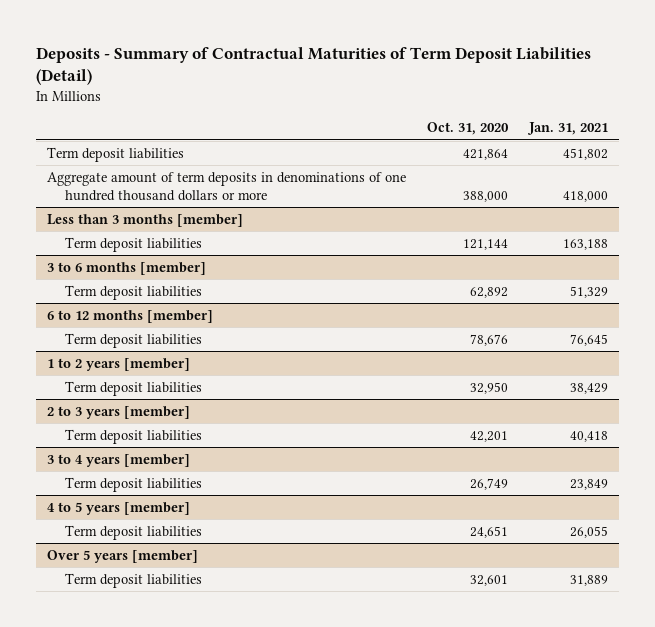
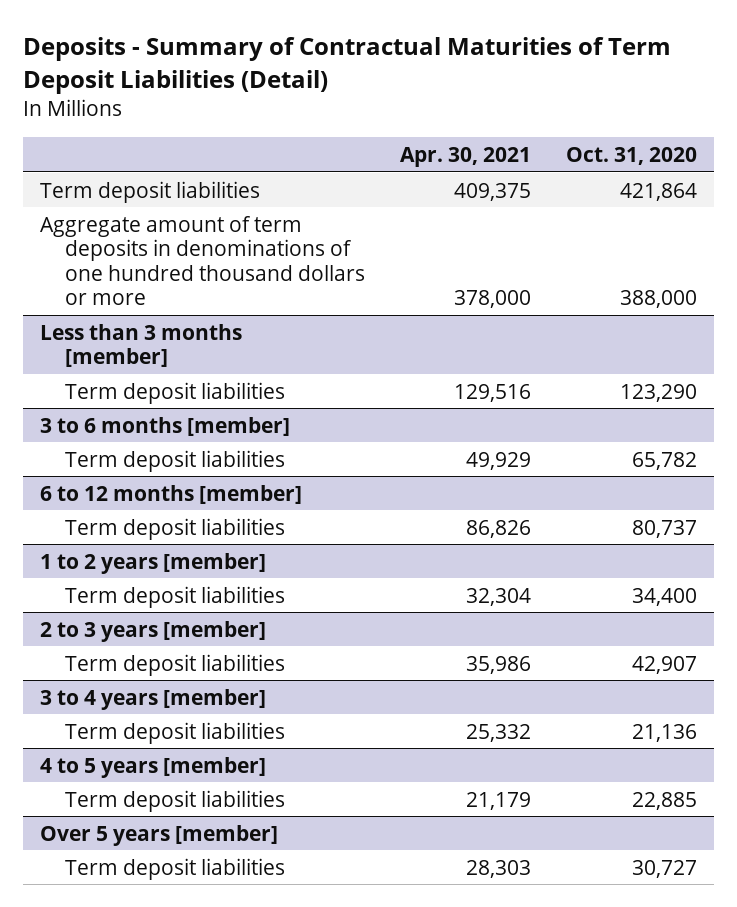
[527,122,609,136] Jan. 31, 2021 -> none
none -> [399,146,531,167] Apr. 30, 2021
[462,238,508,250] 121,144 -> [619,383,697,402] 123,290
[469,286,508,298] 62,892 -> [631,451,697,470] 65,782
[469,333,508,346] 78,676 -> [631,519,697,538] 80,737
[469,381,508,394] 32,950 -> [631,587,697,606] 34,400
[469,430,508,442] 42,201 -> [631,655,697,674] 42,907
[469,477,508,490] 26,749 -> [631,723,697,742] 21,136
[469,525,508,538] 24,651 -> [631,791,697,810] 22,885
[469,574,508,586] 32,601 -> [631,859,697,878] 30,727

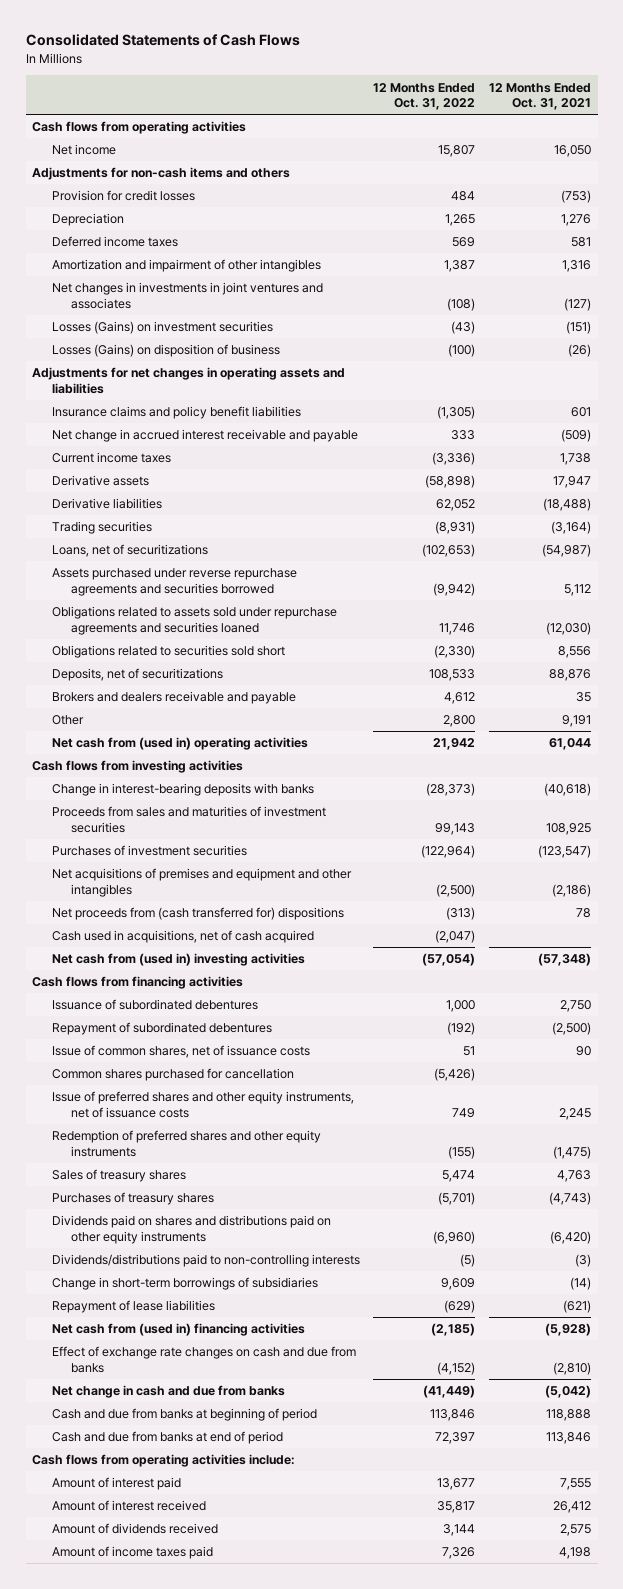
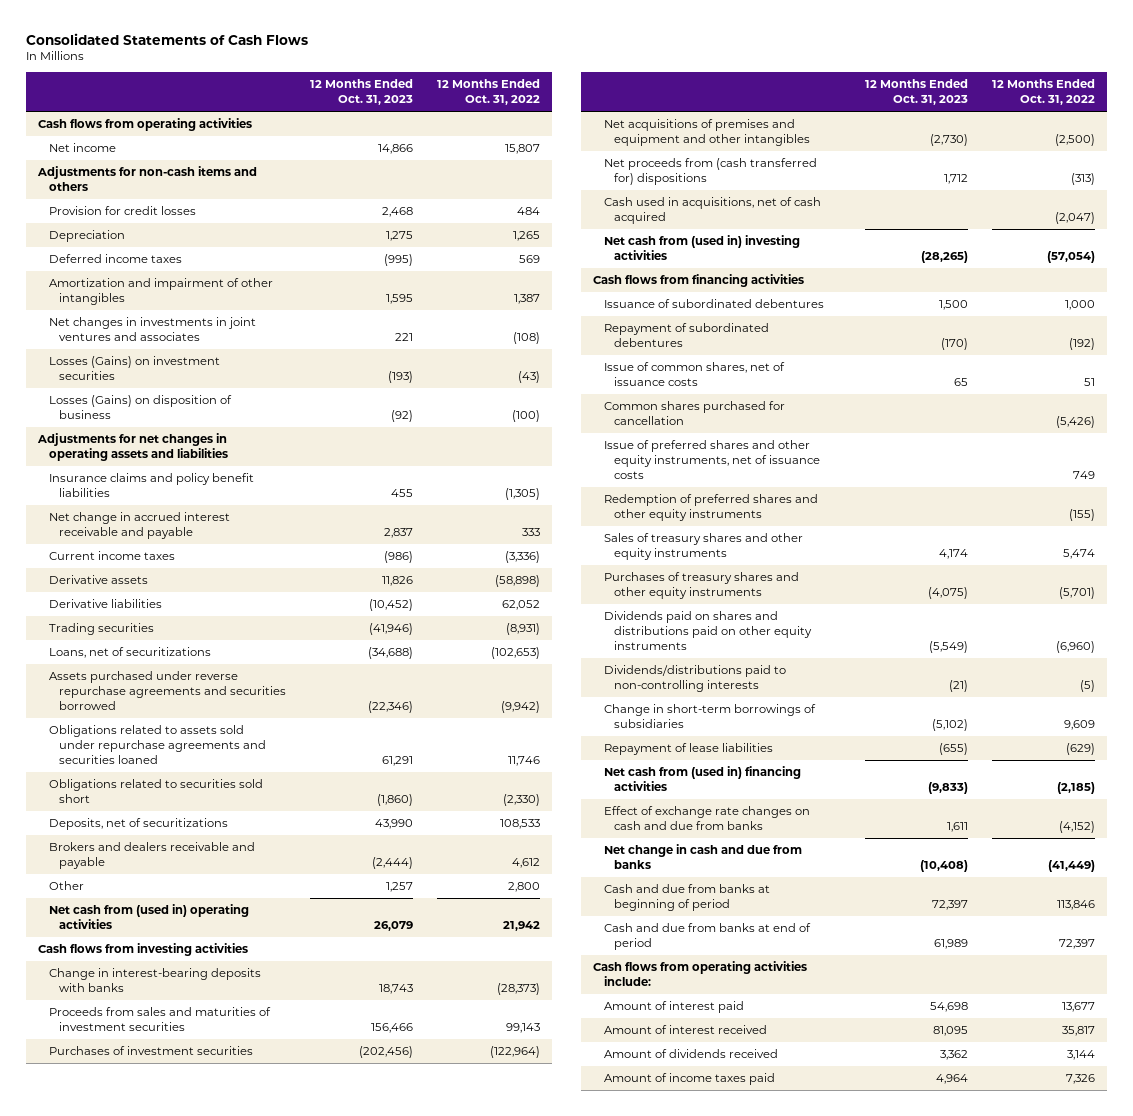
[489,82,592,110] 12 Months Ended Oct. 31, 2021 -> none
none -> [310,79,414,106] 12 Months Ended Oct. 31, 2023
[51,1169,186,1183] Sales of treasury shares -> [603,533,803,561] Sales of treasury shares and other equity instruments
[51,1192,214,1206] Purchases of treasury shares -> [603,572,799,600] Purchases of treasury shares and other equity instruments

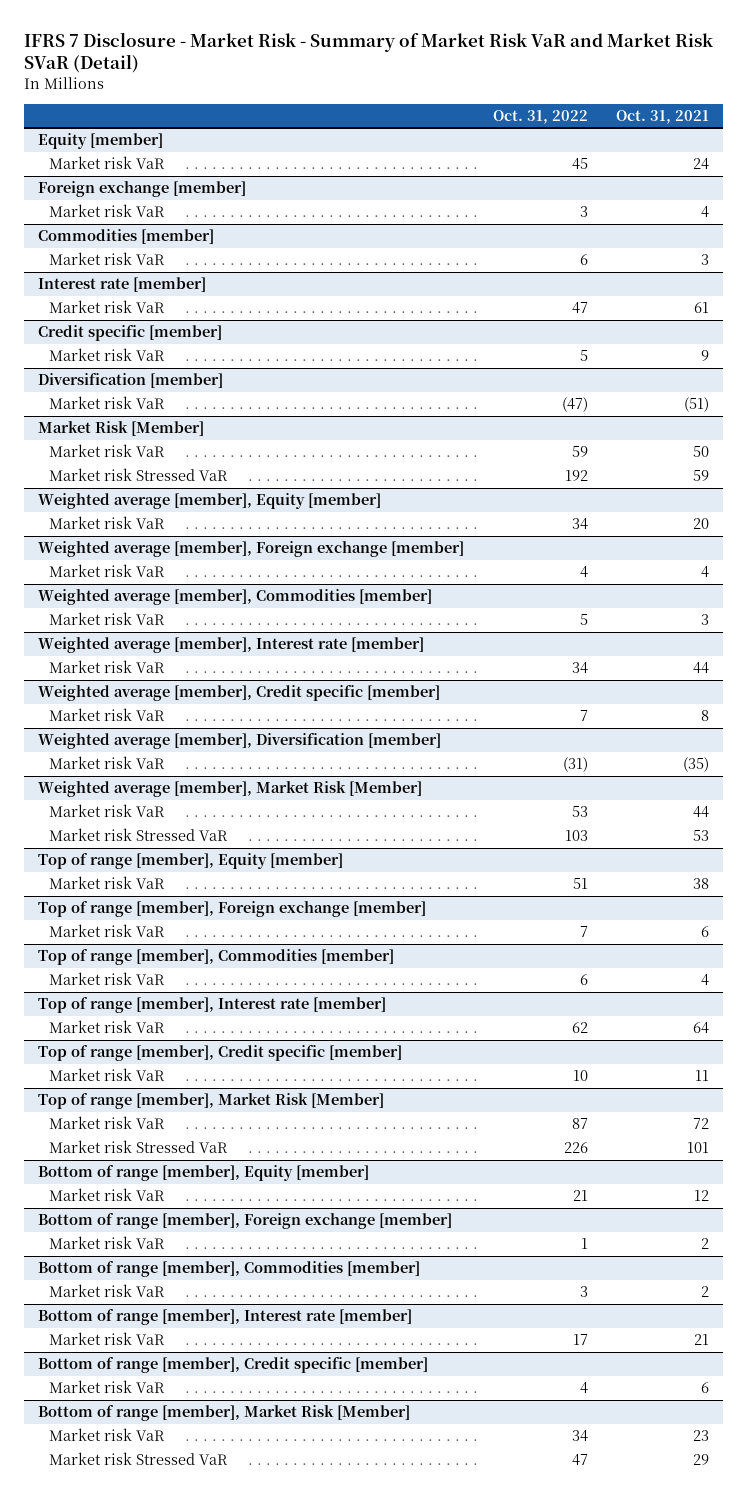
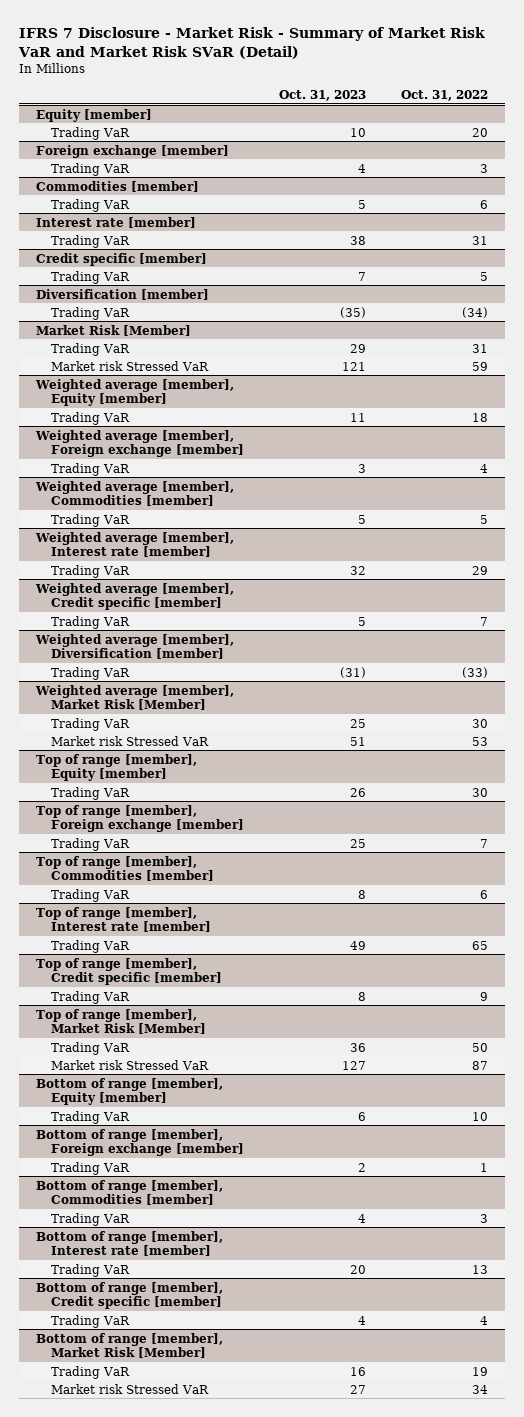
[616,109,710,124] Oct. 31, 2021 -> none
none -> [278,89,366,101] Oct. 31, 2023
[48,156,165,170] Market risk VaR -> [50,126,130,140] Trading VaR
[571,158,588,171] 45 -> [471,127,488,137] 20
[48,204,165,218] Market risk VaR -> [50,162,130,176] Trading VaR
[48,252,165,266] Market risk VaR -> [50,198,130,212] Trading VaR
[48,300,165,314] Market risk VaR -> [50,234,130,248] Trading VaR
[571,302,588,315] 47 -> [471,235,488,245] 31
[48,348,165,362] Market risk VaR -> [50,270,130,284] Trading VaR
[48,396,165,410] Market risk VaR -> [50,306,130,320] Trading VaR
[561,397,588,413] (47) -> [461,306,488,318] (34)
[48,444,165,458] Market risk VaR -> [50,342,130,356] Trading VaR
[571,446,588,458] 59 -> [471,343,488,353] 31
[564,470,588,482] 192 -> [471,361,488,371] 59
[48,516,165,530] Market risk VaR -> [50,411,130,425] Trading VaR
[571,518,588,531] 34 -> [471,412,488,422] 18
[48,564,165,578] Market risk VaR -> [50,462,130,476] Trading VaR
[48,612,165,626] Market risk VaR -> [50,513,130,527] Trading VaR
[48,660,165,674] Market risk VaR -> [50,564,130,578] Trading VaR
[571,662,588,675] 34 -> [471,565,488,575] 29
[48,708,165,722] Market risk VaR -> [50,615,130,629] Trading VaR
[48,756,165,770] Market risk VaR -> [50,666,130,680] Trading VaR
[562,757,588,773] (31) -> [461,666,488,678] (33)
[48,804,165,818] Market risk VaR -> [50,717,130,731] Trading VaR
[571,806,588,818] 53 -> [471,718,488,728] 30
[564,830,588,842] 103 -> [471,736,488,746] 53
[48,876,165,890] Market risk VaR -> [50,786,130,800] Trading VaR
[572,878,588,890] 51 -> [471,787,488,797] 30
[48,924,165,938] Market risk VaR -> [50,837,130,851] Trading VaR
[48,972,165,986] Market risk VaR -> [50,888,130,902] Trading VaR
[48,1020,165,1034] Market risk VaR -> [50,939,130,953] Trading VaR
[571,1022,588,1034] 62 -> [471,940,488,950] 65
[48,1068,165,1082] Market risk VaR -> [50,990,130,1004] Trading VaR
[572,1070,588,1082] 10 -> [479,991,488,1001] 9
[48,1116,165,1130] Market risk VaR -> [50,1041,130,1055] Trading VaR
[571,1118,588,1130] 87 -> [471,1042,488,1052] 50
[563,1142,588,1154] 226 -> [471,1060,488,1070] 87
[48,1188,165,1202] Market risk VaR -> [50,1110,130,1124] Trading VaR
[572,1190,588,1202] 21 -> [471,1111,488,1121] 10
[48,1236,165,1250] Market risk VaR -> [50,1161,130,1175] Trading VaR
[48,1284,165,1298] Market risk VaR -> [50,1212,130,1226] Trading VaR
[48,1332,165,1346] Market risk VaR -> [50,1263,130,1277] Trading VaR
[572,1334,588,1346] 17 -> [471,1264,488,1274] 13
[48,1380,165,1394] Market risk VaR -> [50,1314,130,1328] Trading VaR
[48,1428,165,1442] Market risk VaR -> [50,1365,130,1379] Trading VaR
[571,1430,588,1443] 34 -> [471,1366,488,1376] 19
[571,1454,588,1467] 47 -> [471,1384,488,1394] 34

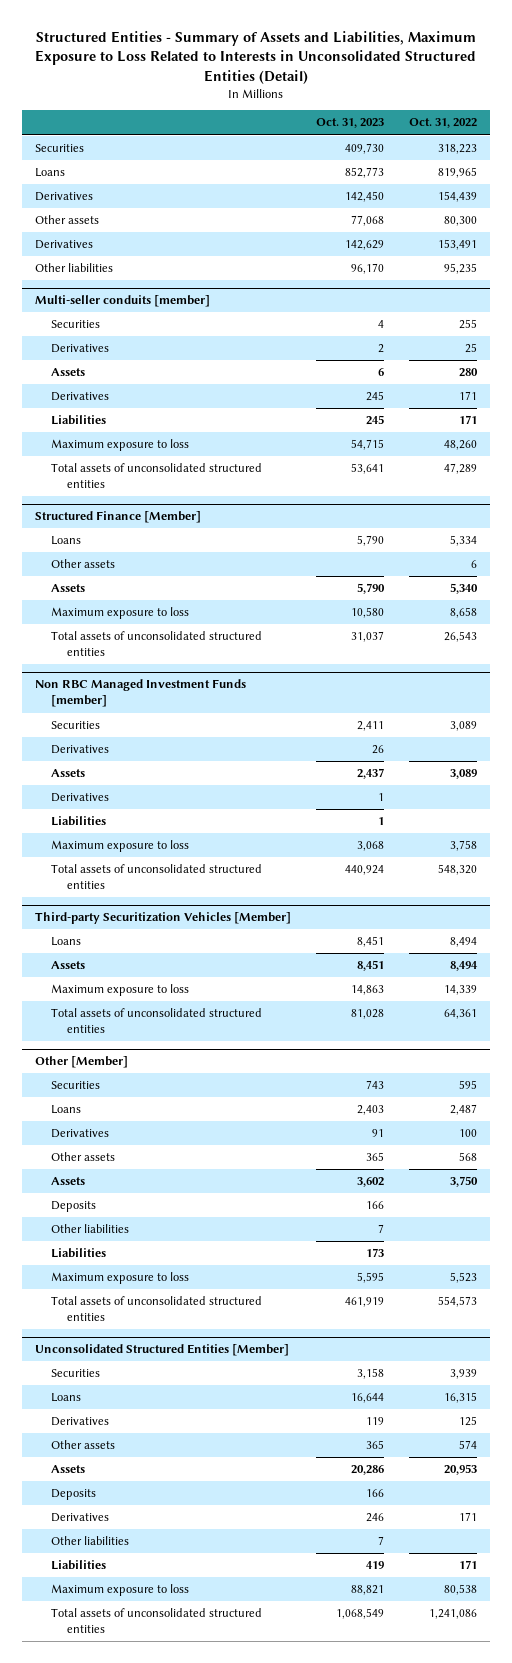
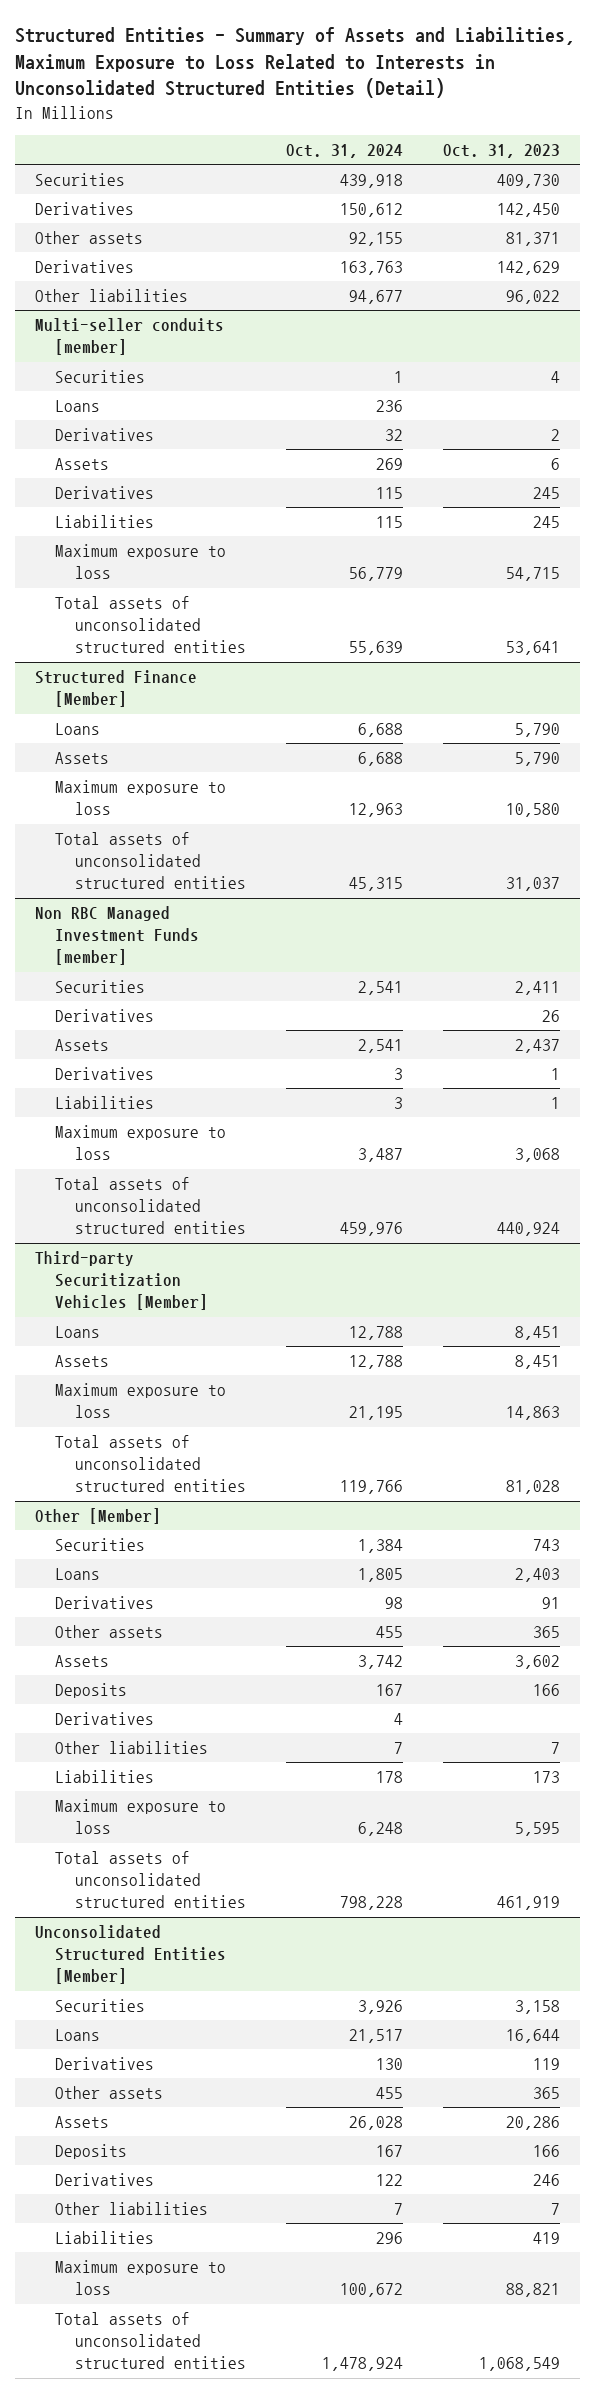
[408,118,477,129] Oct. 31, 2022 -> none
none -> [286,143,404,158] Oct. 31, 2024
[34,168,65,178] Loans -> none
[350,215,384,227] 77,068 -> [505,232,560,247] 81,371
[350,263,384,275] 96,170 -> [505,290,560,305] 96,022
none -> [54,400,100,413] Loans
[51,559,116,569] Other assets -> none
none -> [54,1712,154,1726] Derivatives

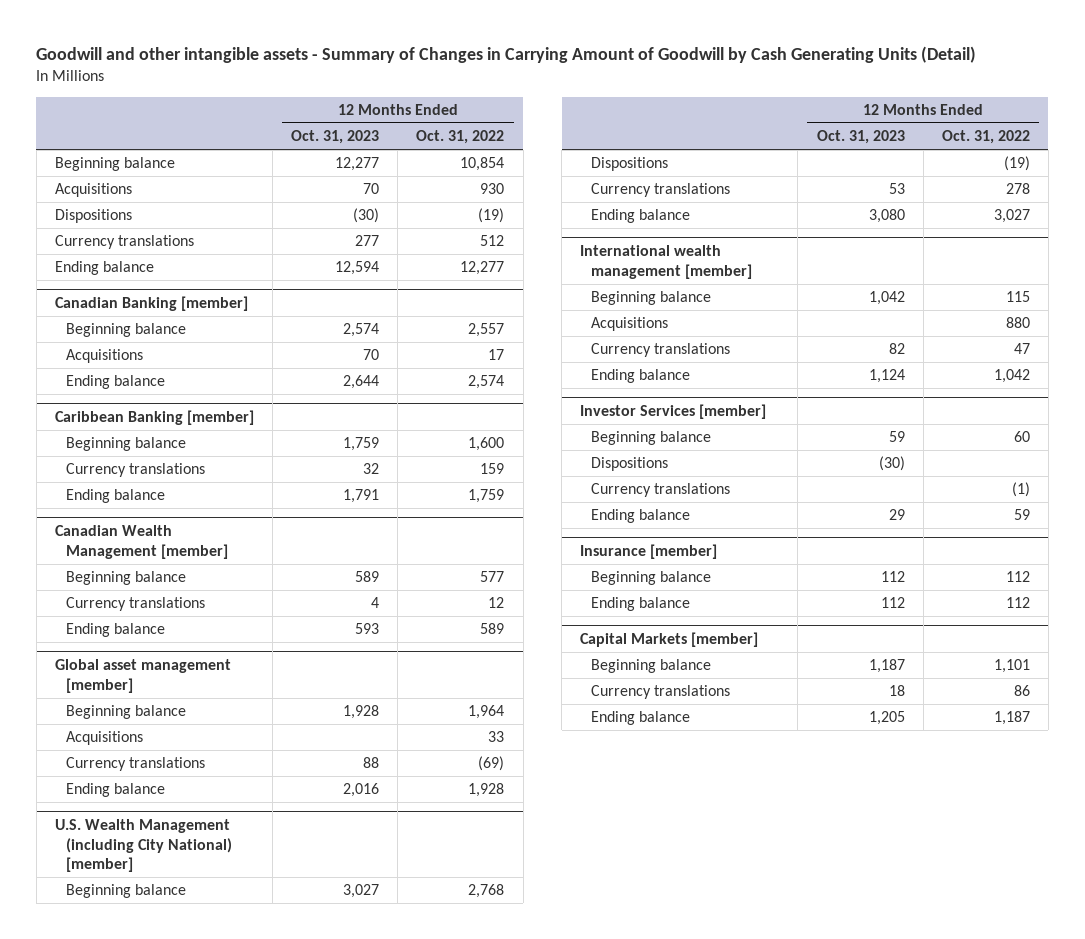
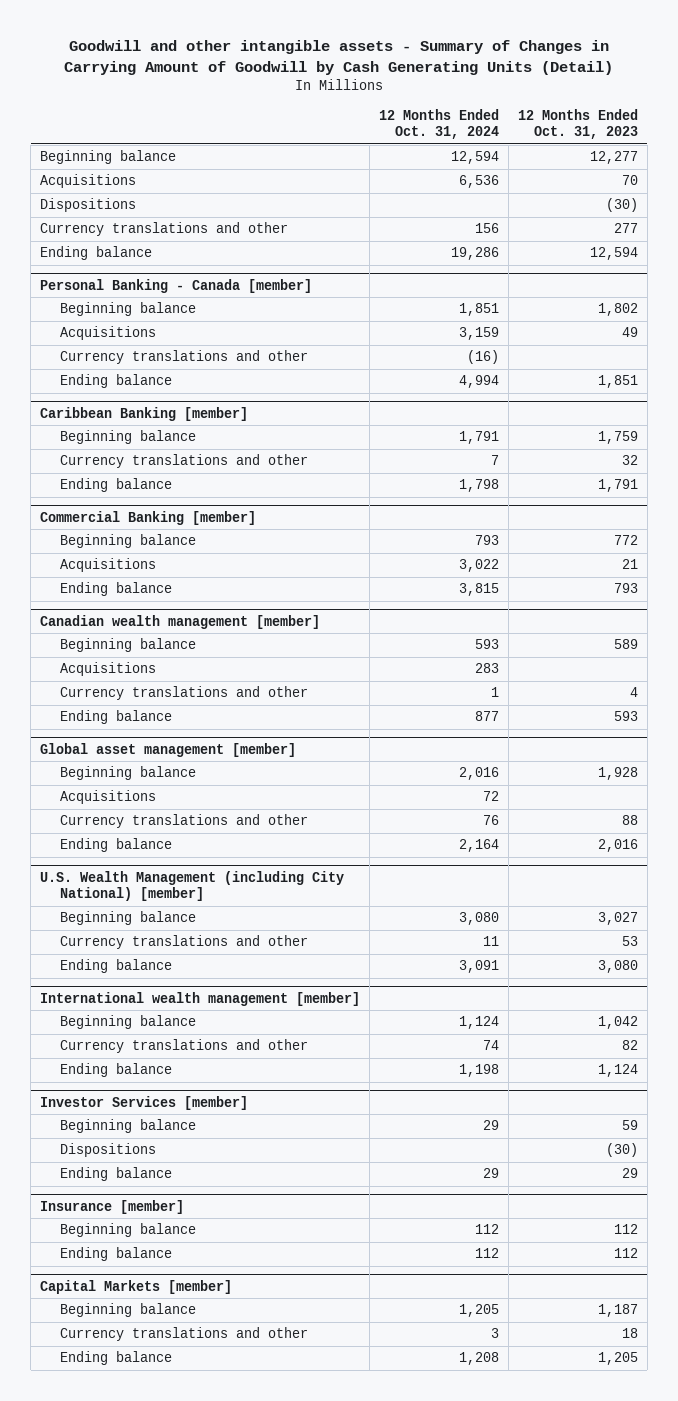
[416,130,505,145] Oct. 31, 2022 -> none
none -> [379,108,500,140] 12 Months Ended Oct. 31, 2024
[54,235,194,250] Currency translations -> [40,222,289,237] Currency translations and other
[54,295,248,311] Canadian Banking [member] -> none
none -> [40,278,313,293] Personal Banking - Canada [member]
[343,323,380,338] 2,574 -> [597,303,638,317] 1,802
[363,349,380,361] 70 -> [621,327,638,338] 49
none -> [59,350,308,365] Currency translations and other
[343,375,380,390] 2,644 -> [597,375,638,389] 1,851
[66,463,206,478] Currency translations -> [59,454,308,469] Currency translations and other
none -> [40,510,257,525] Commercial Banking [member]
none -> [59,534,196,549] Beginning balance
none -> [59,558,156,573] Acquisitions
none -> [59,582,172,597] Ending balance
[54,524,229,559] Canadian Wealth Management [member] -> [40,614,321,629] Canadian wealth management [member]
none -> [59,662,156,677] Acquisitions
[66,597,206,612] Currency translations -> [59,686,308,701] Currency translations and other
[66,757,206,772] Currency translations -> [59,814,308,829] Currency translations and other
[591,157,669,172] Dispositions -> none
[591,183,731,198] Currency translations -> [59,935,308,950] Currency translations and other
[591,317,669,332] Acquisitions -> none
[591,343,731,358] Currency translations -> [59,1039,308,1054] Currency translations and other
[591,483,731,498] Currency translations -> none
[591,685,731,700] Currency translations -> [59,1327,308,1342] Currency translations and other

